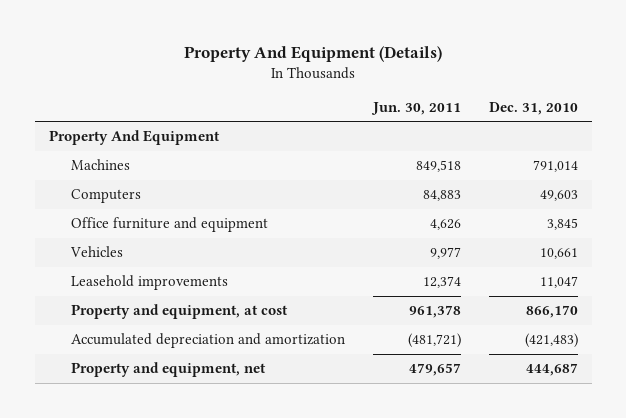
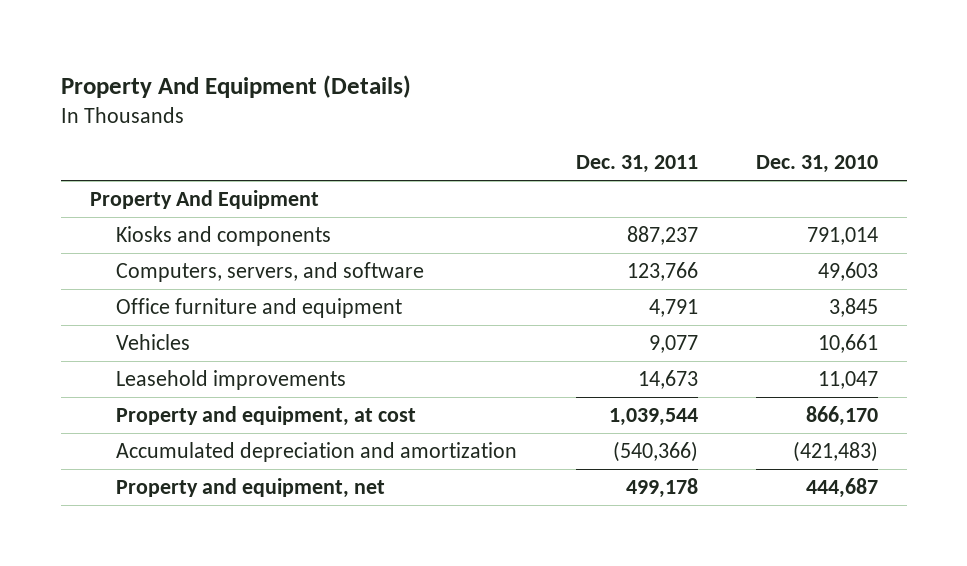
[370,101,461,115] Jun. 30, 2011 -> none
none -> [575,155,698,174] Dec. 31, 2011
[70,159,130,171] Machines -> [116,225,332,246] Kiosks and components
[70,189,141,204] Computers -> [116,261,425,282] Computers, servers, and software

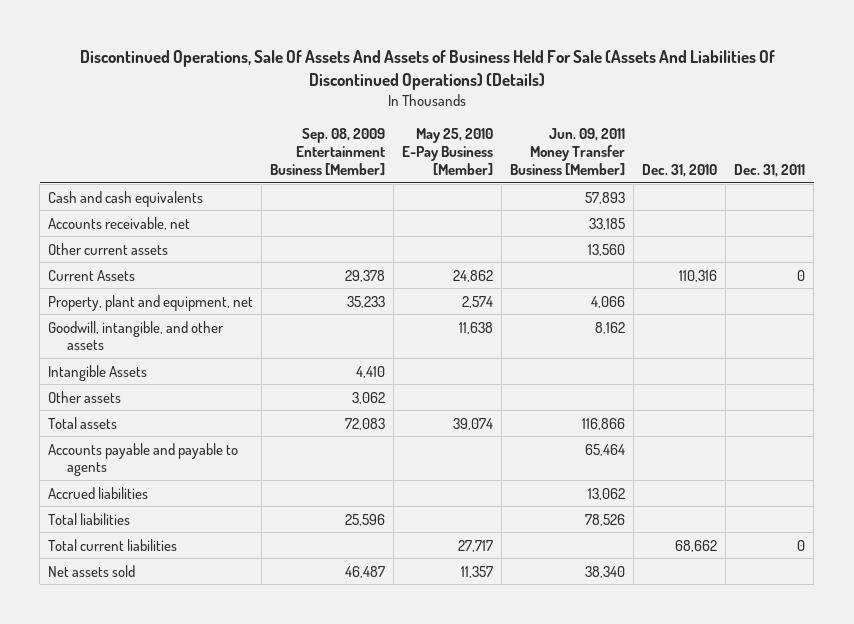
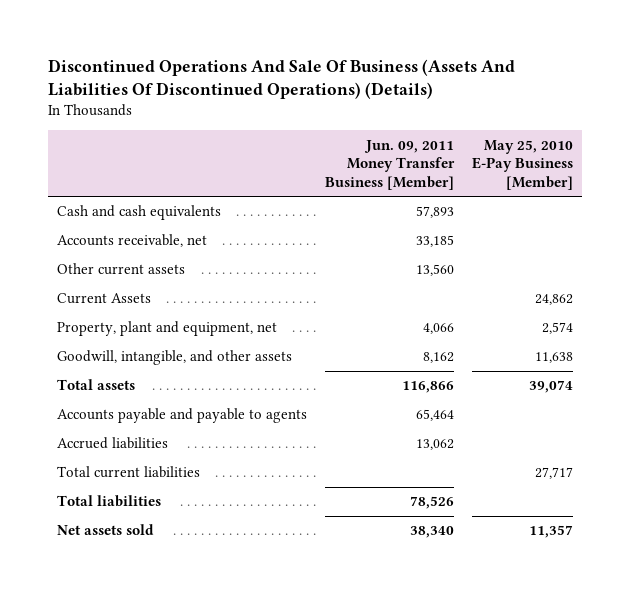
[79,49,775,90] Discontinued Operations, Sale Of Assets And Assets of Business Held For Sale (Assets And Liabilities Of Discontinued Operations) (Details) -> [48,58,516,100] Discontinued Operations And Sale Of Business (Assets And Liabilities Of Discontinued Operations) (Details)
[270,128,386,176] Sep. 08, 2009 Entertainment Business [Member] -> none
[642,164,718,178] Dec. 31, 2010 -> none
[734,164,806,178] Dec. 31, 2011 -> none
[48,364,148,381] Intangible Assets -> none
[48,390,122,403] Other assets -> none
[48,512,131,525] Total liabilities -> [57,495,162,508] Total liabilities

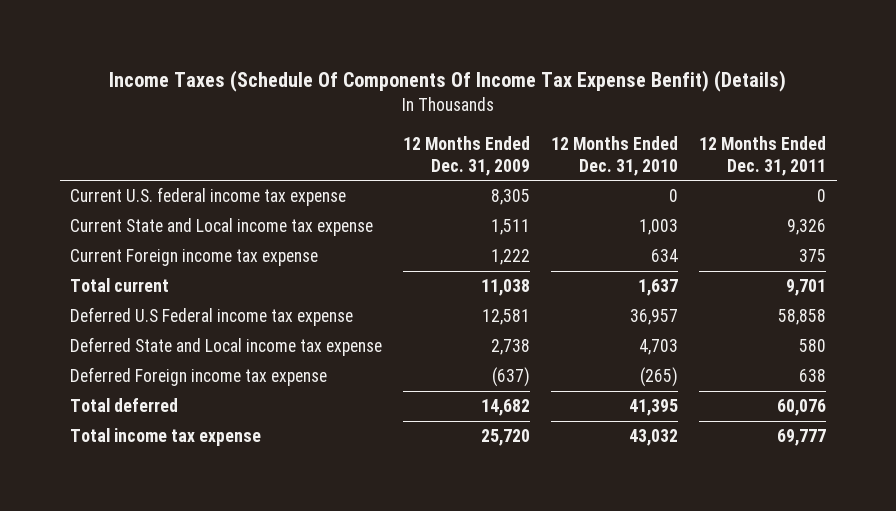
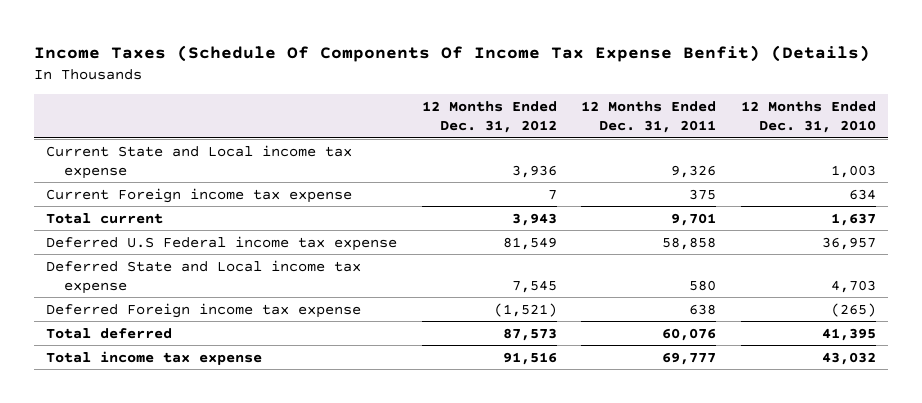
[403,135,531,176] 12 Months Ended Dec. 31, 2009 -> none
none -> [421,101,557,134] 12 Months Ended Dec. 31, 2012
[70,187,347,207] Current U.S. federal income tax expense -> none

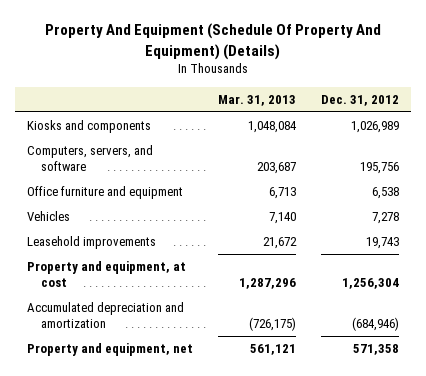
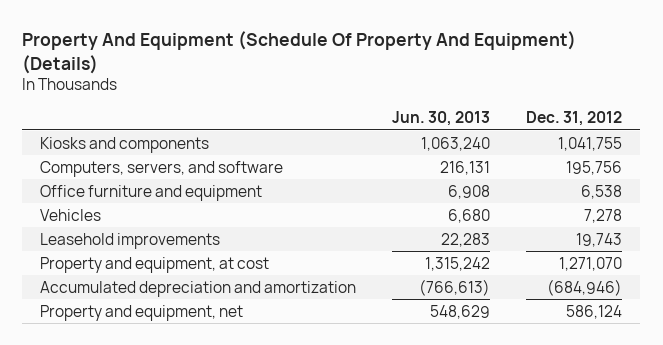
[218,94,297,106] Mar. 31, 2013 -> none
none -> [392,111,491,127] Jun. 30, 2013
[350,121,399,134] 1,026,989 -> [558,136,623,151] 1,041,755
[341,278,399,290] 1,256,304 -> [559,256,623,271] 1,271,070
[352,344,399,356] 571,358 -> [566,304,623,319] 586,124

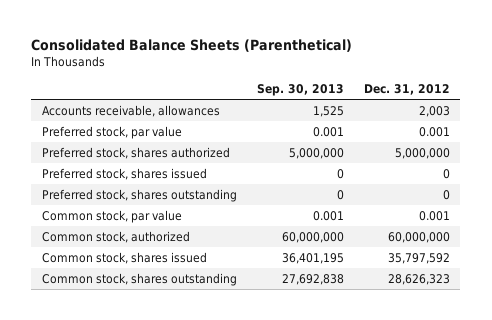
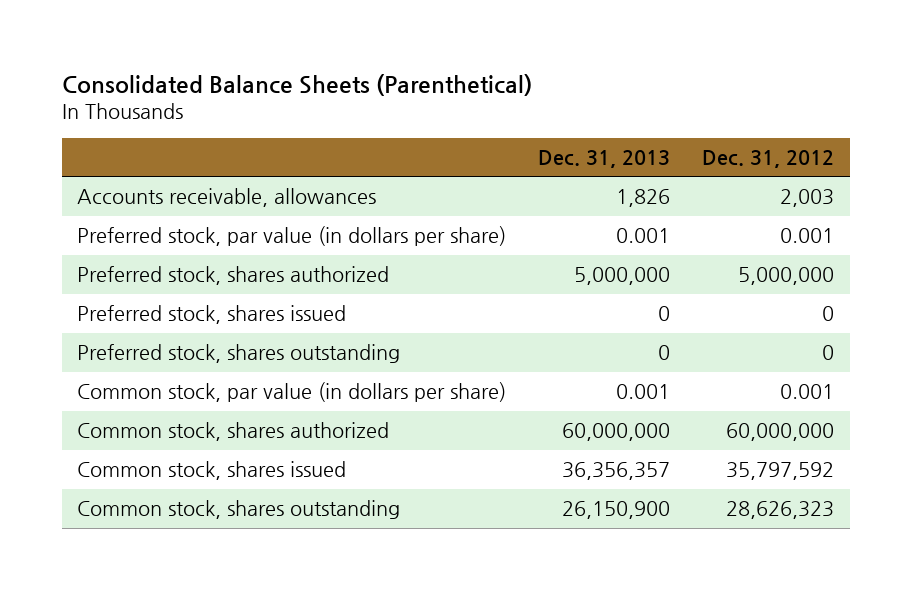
[256,84,344,97] Sep. 30, 2013 -> none
none -> [538,149,671,168] Dec. 31, 2013
[41,126,182,140] Preferred stock, par value -> [77,226,507,247] Preferred stock, par value (in dollars per share)
[41,210,182,224] Common stock, par value -> [77,382,507,403] Common stock, par value (in dollars per share)
[41,231,190,244] Common stock, authorized -> [77,422,390,442] Common stock, shares authorized

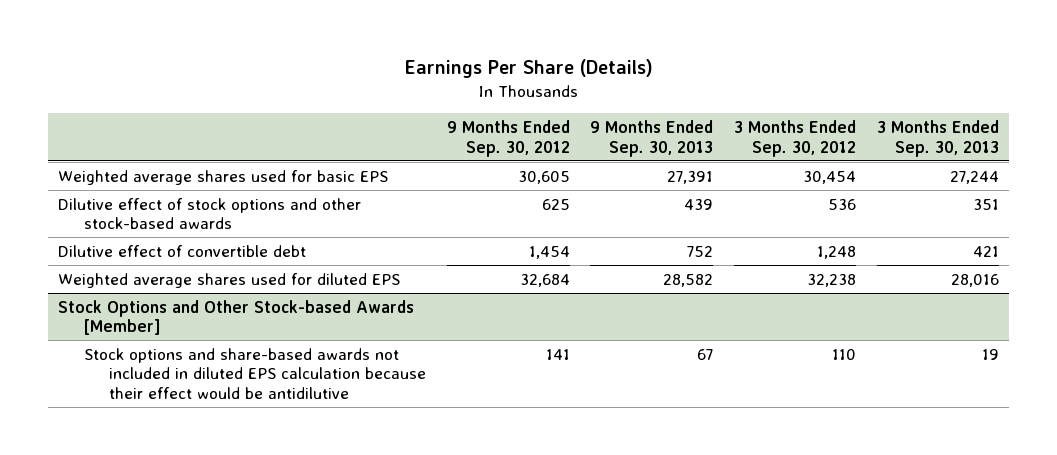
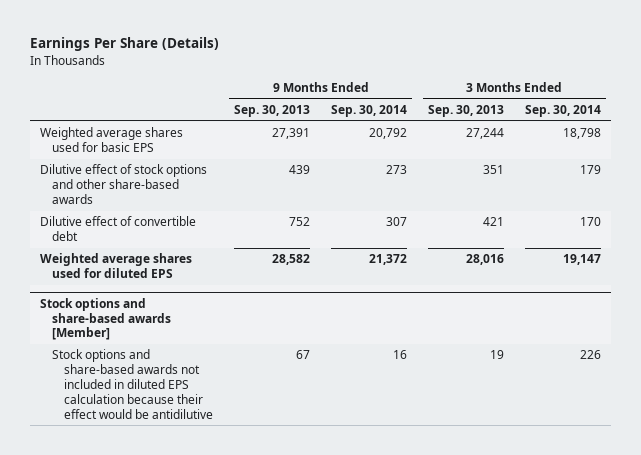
[446,119,570,157] 9 Months Ended Sep. 30, 2012 -> none
[734,119,857,157] 3 Months Ended Sep. 30, 2012 -> none
none -> [330,104,407,117] Sep. 30, 2014
none -> [524,104,601,117] Sep. 30, 2014
[58,197,362,230] Dilutive effect of stock options and other stock-based awards -> [40,164,208,204] Dilutive effect of stock options and other share-based awards
[58,299,415,336] Stock Options and Other Stock-based Awards [Member] -> [40,297,172,341] Stock options and share-based awards [Member]

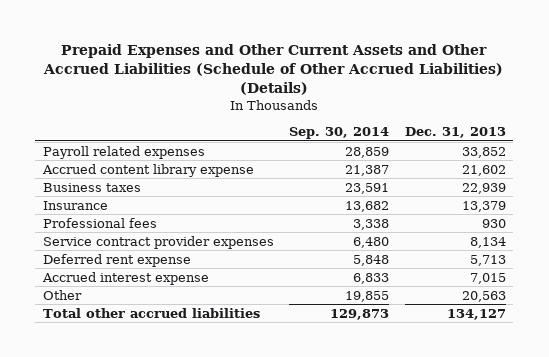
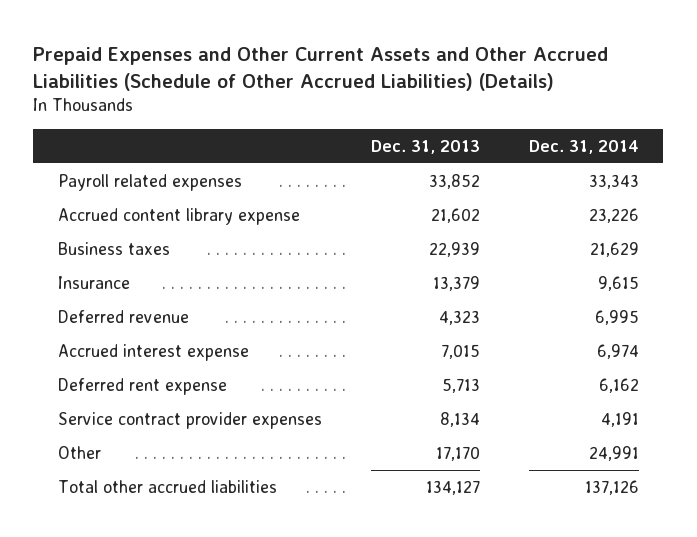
[289,126,390,139] Sep. 30, 2014 -> none
none -> [528,139,639,154] Dec. 31, 2014
[43,217,158,228] Professional fees -> none
none -> [57,309,189,323] Deferred revenue
[43,253,192,267] Deferred rent expense -> [57,377,227,395] Deferred rent expense
[43,235,275,249] Service contract provider expenses -> [57,411,322,429] Service contract provider expenses
[461,290,506,302] 20,563 -> [435,445,480,461] 17,170

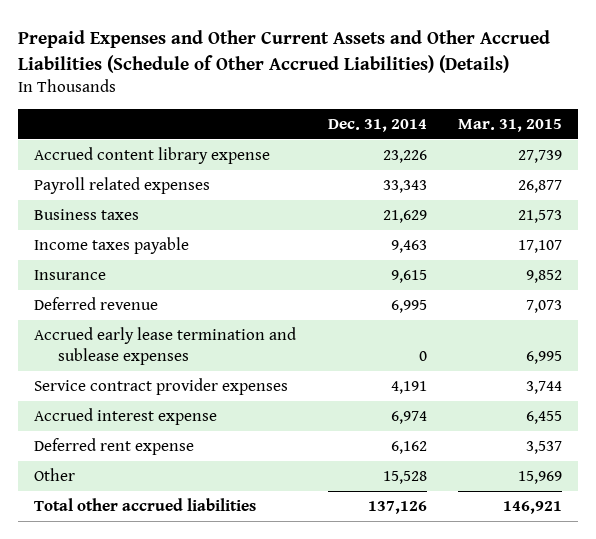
[370,139,480,154] Dec. 31, 2013 -> none
none -> [458,118,563,132] Mar. 31, 2015
[57,173,242,191] Payroll related expenses -> [33,177,210,195] Payroll related expenses
none -> [33,237,189,255] Income taxes payable
none -> [33,327,296,365] Accrued early lease termination and sublease expenses
[57,411,322,429] Service contract provider expenses -> [33,378,288,396] Service contract provider expenses
[588,445,639,461] 24,991 -> [382,471,427,485] 15,528

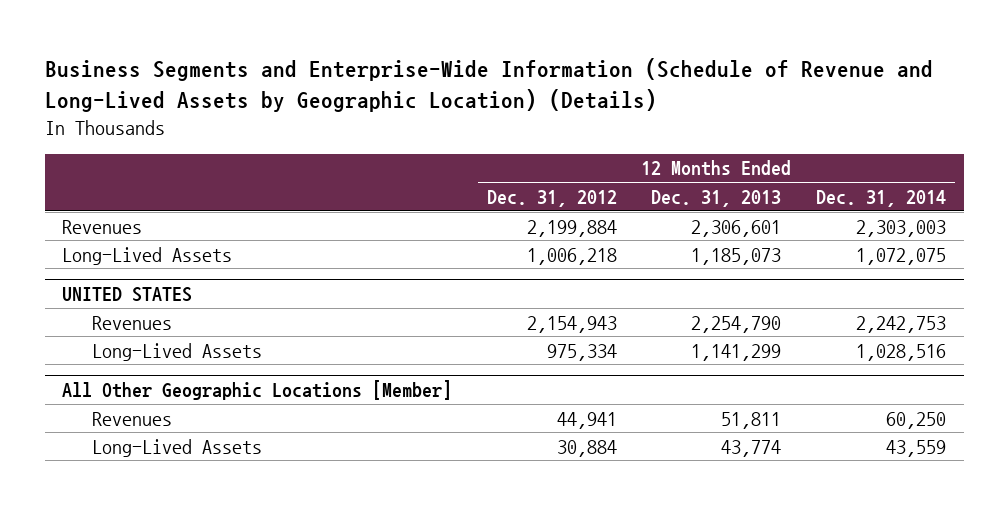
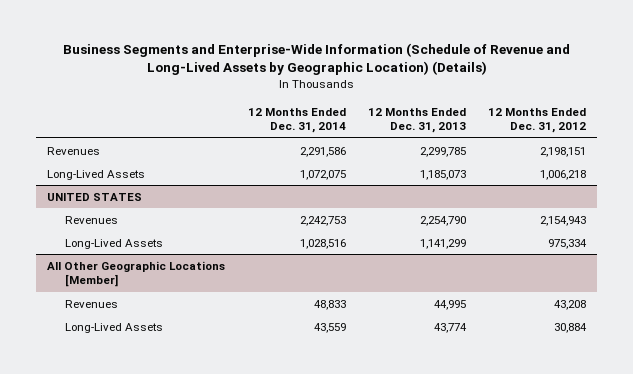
[526,219,617,237] 2,199,884 -> [539,146,586,157] 2,198,151
[691,219,782,237] 2,306,601 -> [419,146,466,157] 2,299,785
[856,219,947,237] 2,303,003 -> [299,146,346,157] 2,291,586
[556,411,617,429] 44,941 -> [553,299,586,310] 43,208
[721,411,782,429] 51,811 -> [433,299,466,310] 44,995
[886,411,947,429] 60,250 -> [313,299,346,310] 48,833

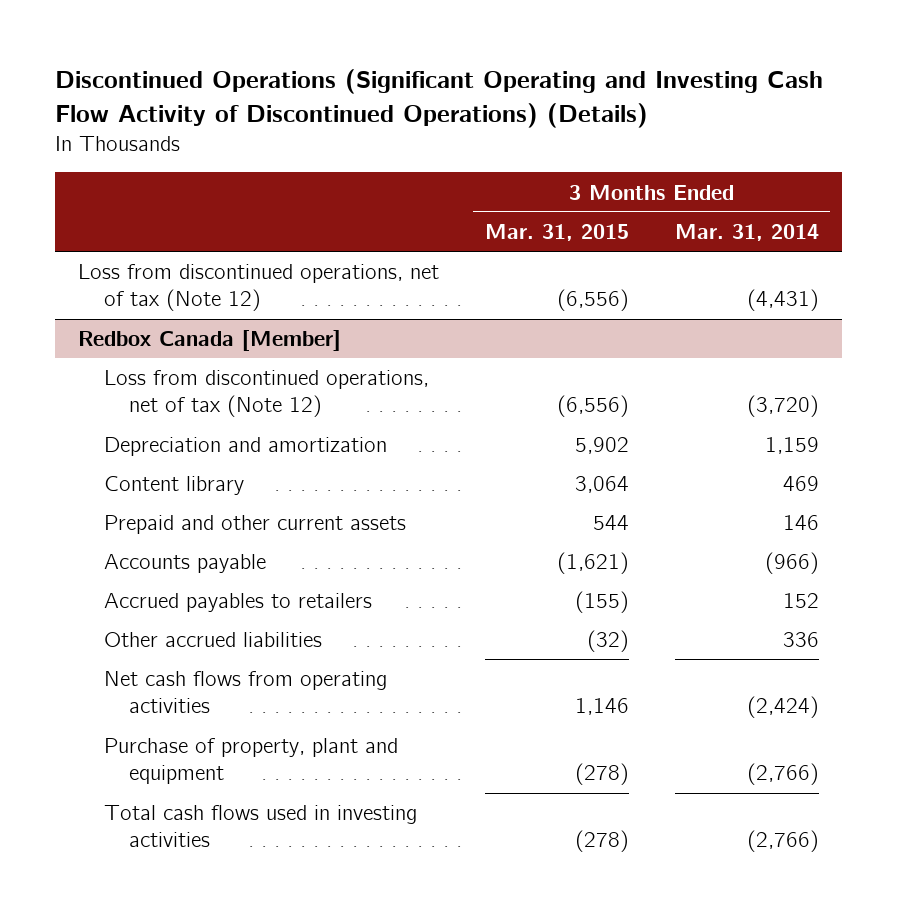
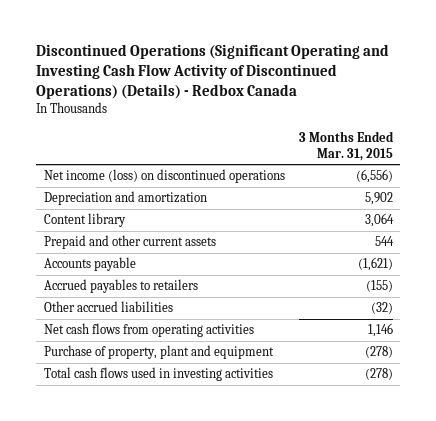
[54,69,823,128] Discontinued Operations (Significant Operating and Investing Cash Flow Activity of Discontinued Operations) (Details) -> [36,44,390,100] Discontinued Operations (Significant Operating and Investing Cash Flow Activity of Discontinued Operations) (Details) - Redbox Canada
[674,223,819,241] Mar. 31, 2014 -> none
[77,330,341,352] Redbox Canada [Member] -> none
[103,370,429,418] Loss from discontinued operations, net of tax (Note 12) -> none
[77,264,439,312] Loss from discontinued operations, net of tax (Note 12) -> [43,169,285,184] Net income (loss) on discontinued operations

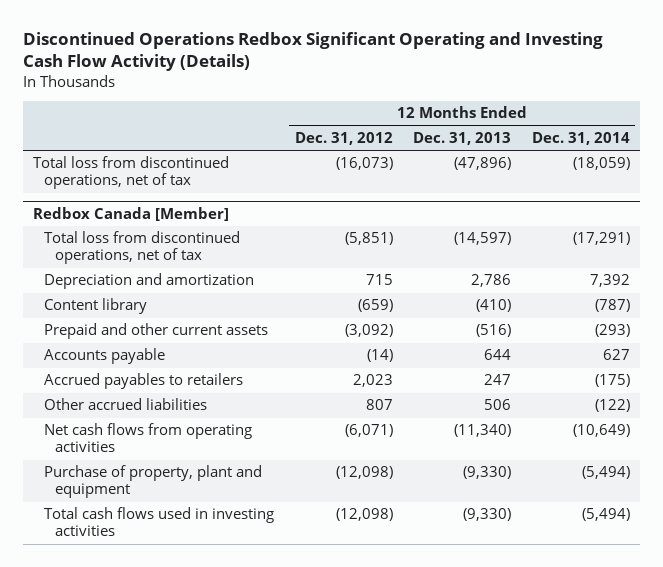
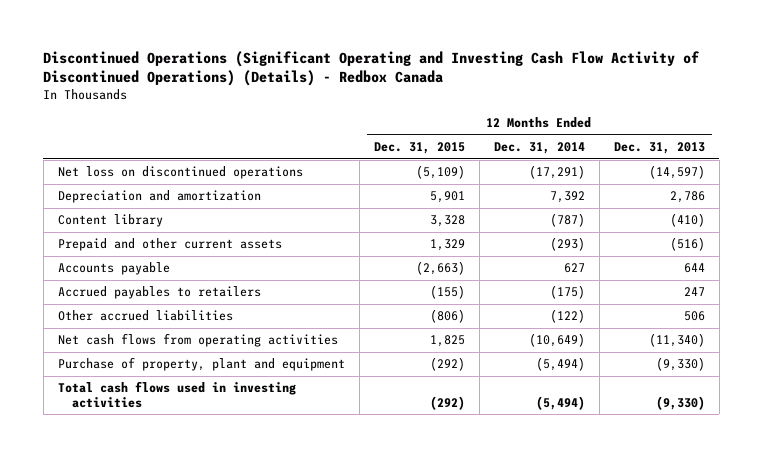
[22,31,603,72] Discontinued Operations Redbox Significant Operating and Investing Cash Flow Activity (Details) -> [43,50,701,86] Discontinued Operations (Significant Operating and Investing Cash Flow Activity of Discontinued Operations) (Details) - Redbox Canada
[294,131,393,145] Dec. 31, 2012 -> none
none -> [373,142,465,155] Dec. 31, 2015
[33,206,230,221] Redbox Canada [Member] -> none
[43,231,240,265] Total loss from discontinued operations, net of tax -> none
[33,156,230,190] Total loss from discontinued operations, net of tax -> [57,166,303,180] Net loss on discontinued operations
[454,157,512,171] (47,896) -> [648,165,705,180] (14,597)
[572,157,630,171] (18,059) -> [528,165,585,180] (17,291)

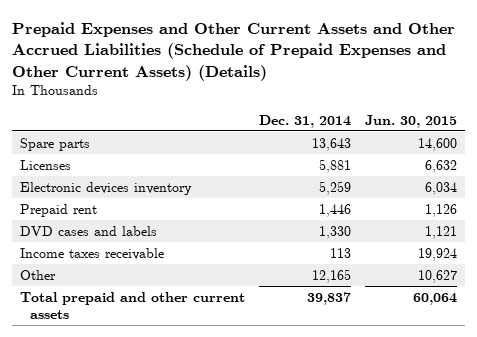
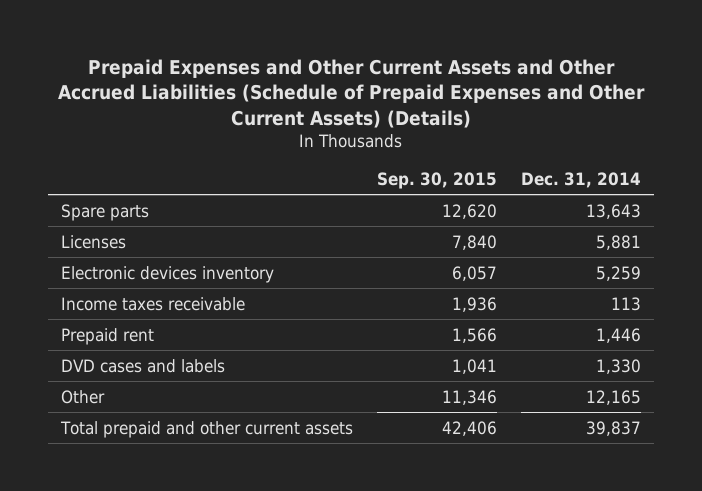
[365,114,458,128] Jun. 30, 2015 -> none
none -> [376,171,497,189] Sep. 30, 2015
[19,247,164,260] Income taxes receivable -> [60,296,245,311] Income taxes receivable

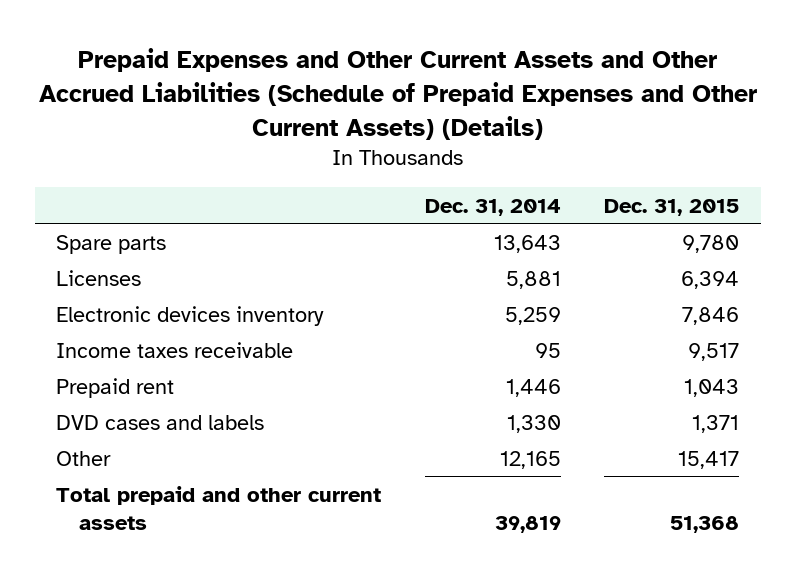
[376,171,497,189] Sep. 30, 2015 -> none
none -> [604,198,740,216] Dec. 31, 2015
[611,296,642,311] 113 -> [534,342,561,358] 95
[586,420,642,436] 39,837 -> [494,515,561,533] 39,819

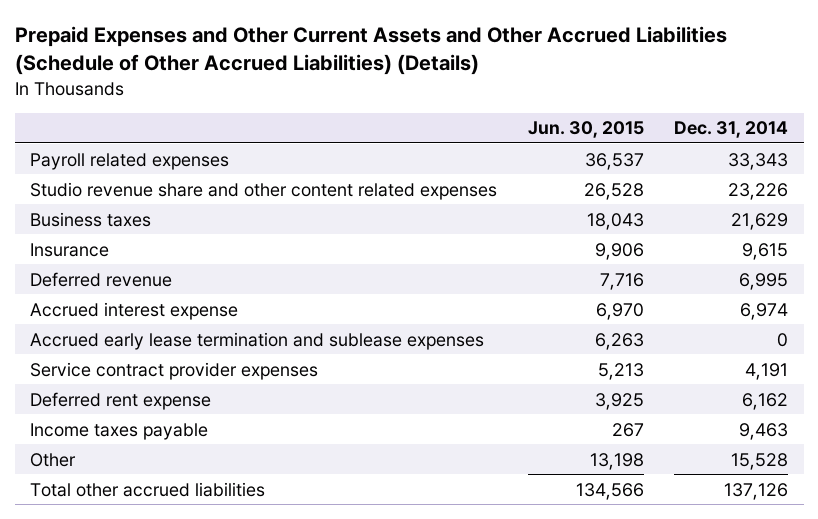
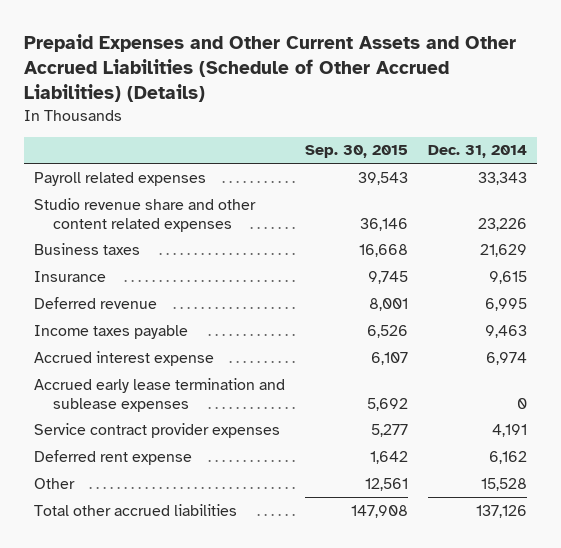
[527,121,644,139] Jun. 30, 2015 -> none
none -> [305,145,409,159] Sep. 30, 2015
[29,422,208,440] Income taxes payable -> [33,324,188,339] Income taxes payable

